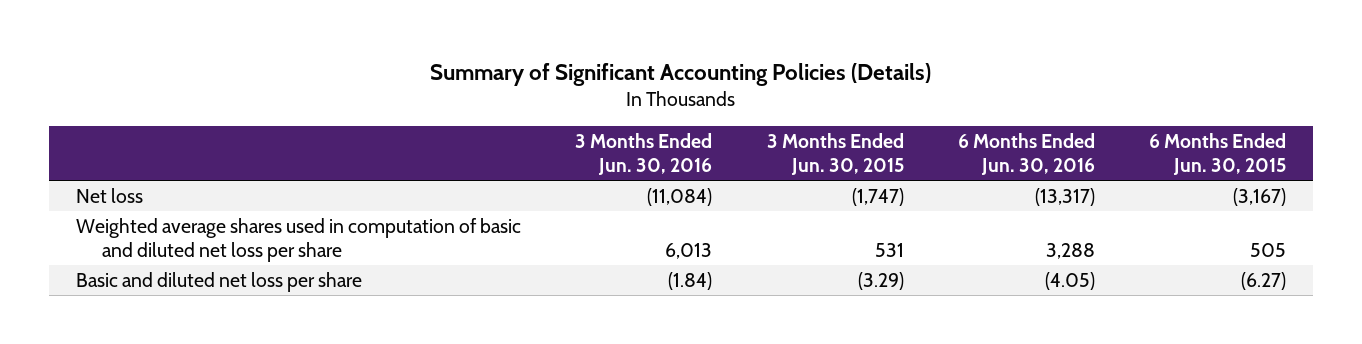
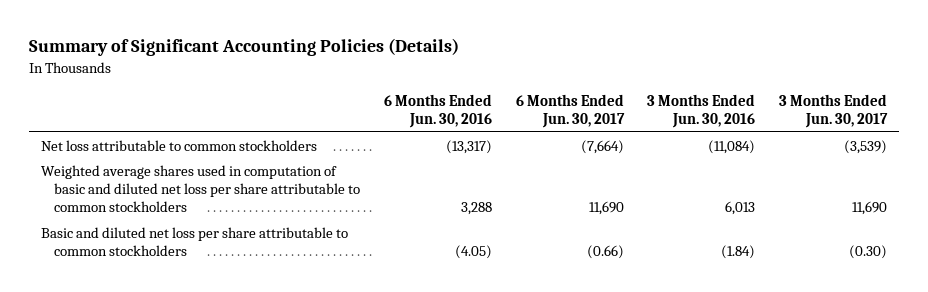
[766,133,904,176] 3 Months Ended Jun. 30, 2015 -> none
[1148,133,1286,176] 6 Months Ended Jun. 30, 2015 -> none
none -> [515,94,625,129] 6 Months Ended Jun. 30, 2017
none -> [779,94,889,129] 3 Months Ended Jun. 30, 2017
[76,187,144,203] Net loss -> [40,139,317,151] Net loss attributable to common stockholders
[76,217,522,262] Weighted average shares used in computation of basic and diluted net loss per share -> [40,164,360,213] Weighted average shares used in computation of basic and diluted net loss per share attributable to common stockholders
[76,271,363,292] Basic and diluted net loss per share -> [40,226,348,256] Basic and diluted net loss per share attributable to common stockholders

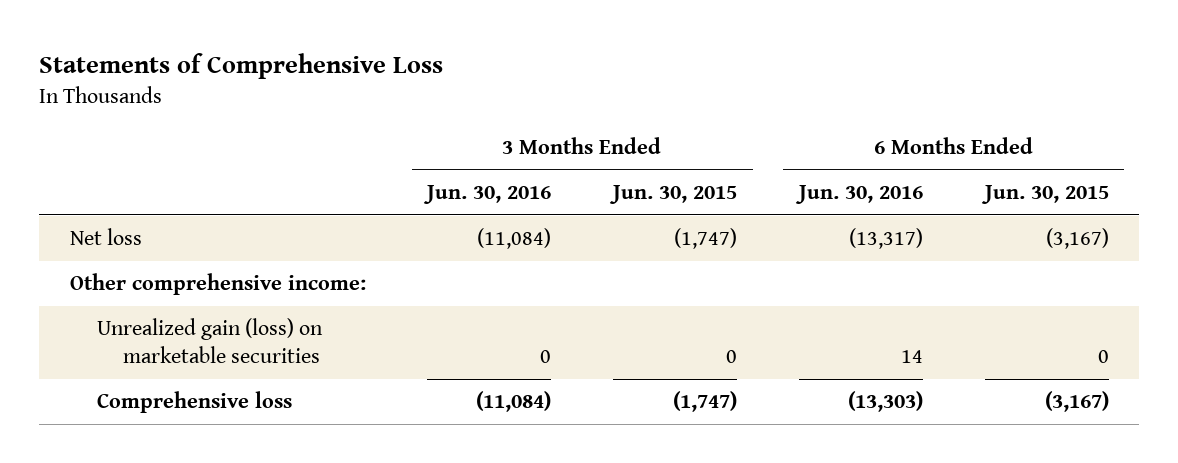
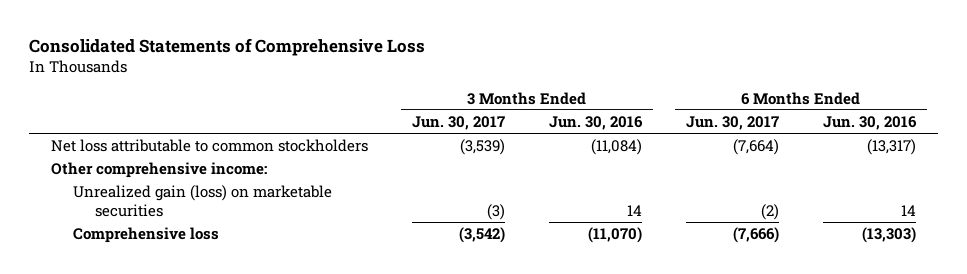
[38,53,443,80] Statements of Comprehensive Loss -> [28,37,425,56] Consolidated Statements of Comprehensive Loss
[609,185,738,205] Jun. 30, 2015 -> none
[980,185,1109,205] Jun. 30, 2015 -> none
none -> [411,115,505,130] Jun. 30, 2017
none -> [686,115,780,130] Jun. 30, 2017
[69,228,142,246] Net loss -> [50,139,368,153] Net loss attributable to common stockholders
[540,350,552,364] 0 -> [626,204,642,216] 14
[476,391,552,413] (11,084) -> [587,227,642,244] (11,070)

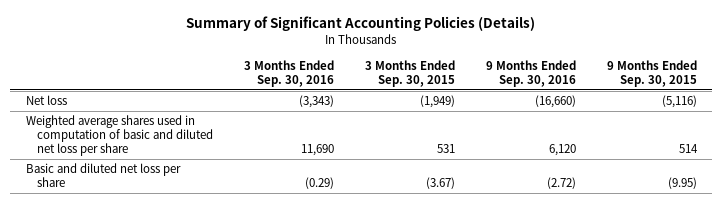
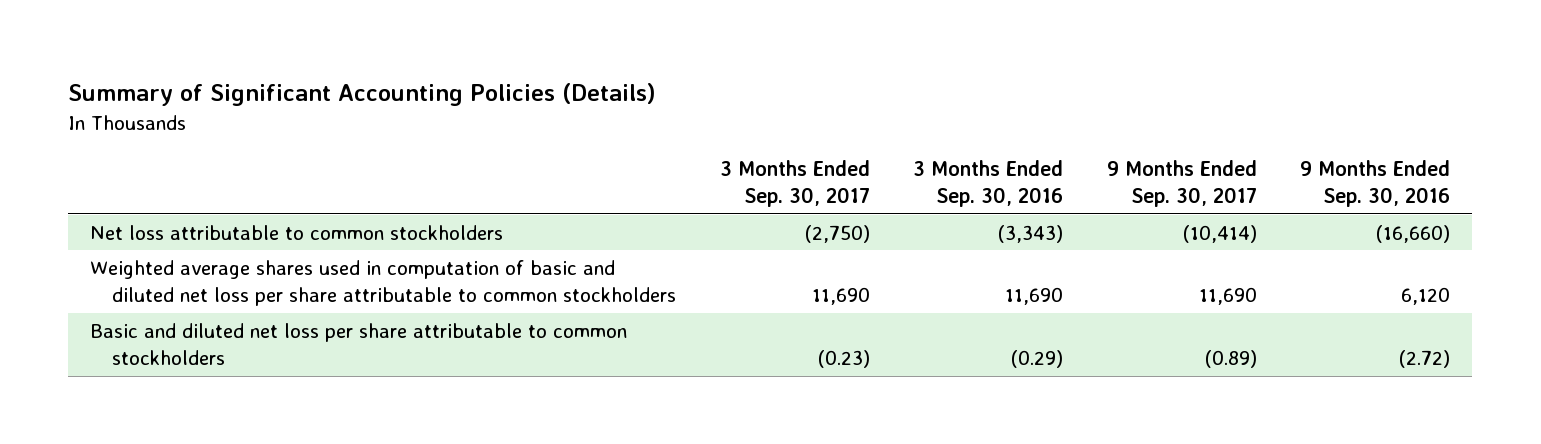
[364,59,455,87] 3 Months Ended Sep. 30, 2015 -> none
[606,59,697,87] 9 Months Ended Sep. 30, 2015 -> none
none -> [719,159,870,208] 3 Months Ended Sep. 30, 2017
none -> [1106,159,1257,208] 9 Months Ended Sep. 30, 2017
[25,95,67,106] Net loss -> [90,224,504,240] Net loss attributable to common stockholders
[25,115,214,156] Weighted average shares used in computation of basic and diluted net loss per share -> [90,259,677,307] Weighted average shares used in computation of basic and diluted net loss per share attributable to common stockholders
[25,163,181,188] Basic and diluted net loss per share -> [90,322,628,366] Basic and diluted net loss per share attributable to common stockholders

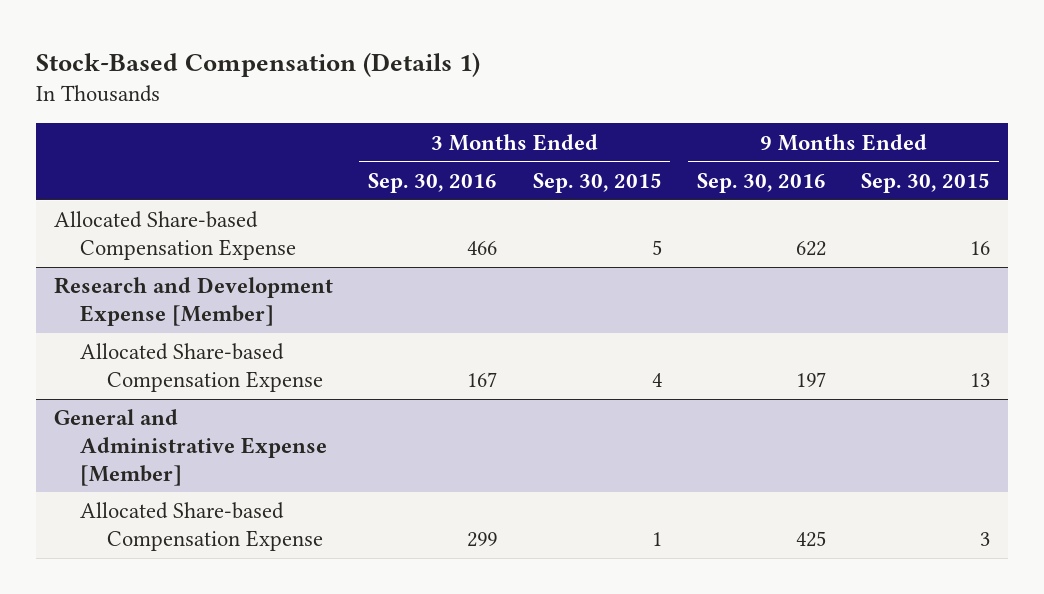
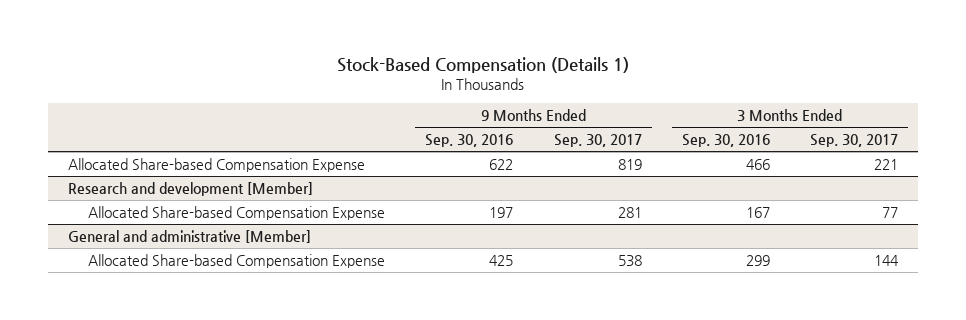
[532,172,662,193] Sep. 30, 2015 -> none
[861,172,991,193] Sep. 30, 2015 -> none
none -> [553,134,642,148] Sep. 30, 2017
none -> [809,134,898,148] Sep. 30, 2017
[53,277,333,326] Research and Development Expense [Member] -> [68,181,314,196] Research and development [Member]
[53,409,328,486] General and Administrative Expense [Member] -> [68,229,312,243] General and administrative [Member]

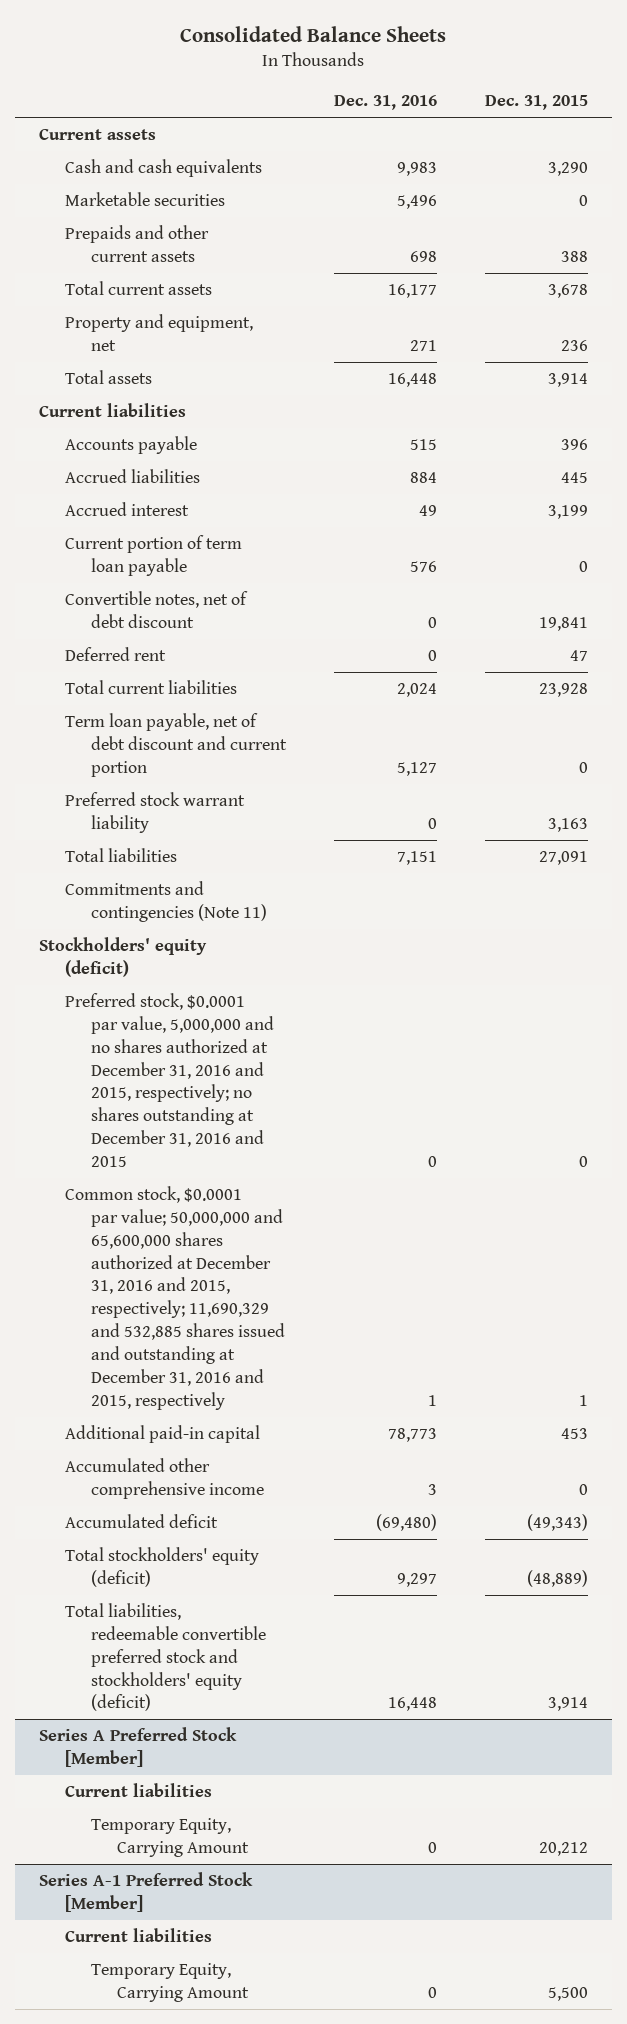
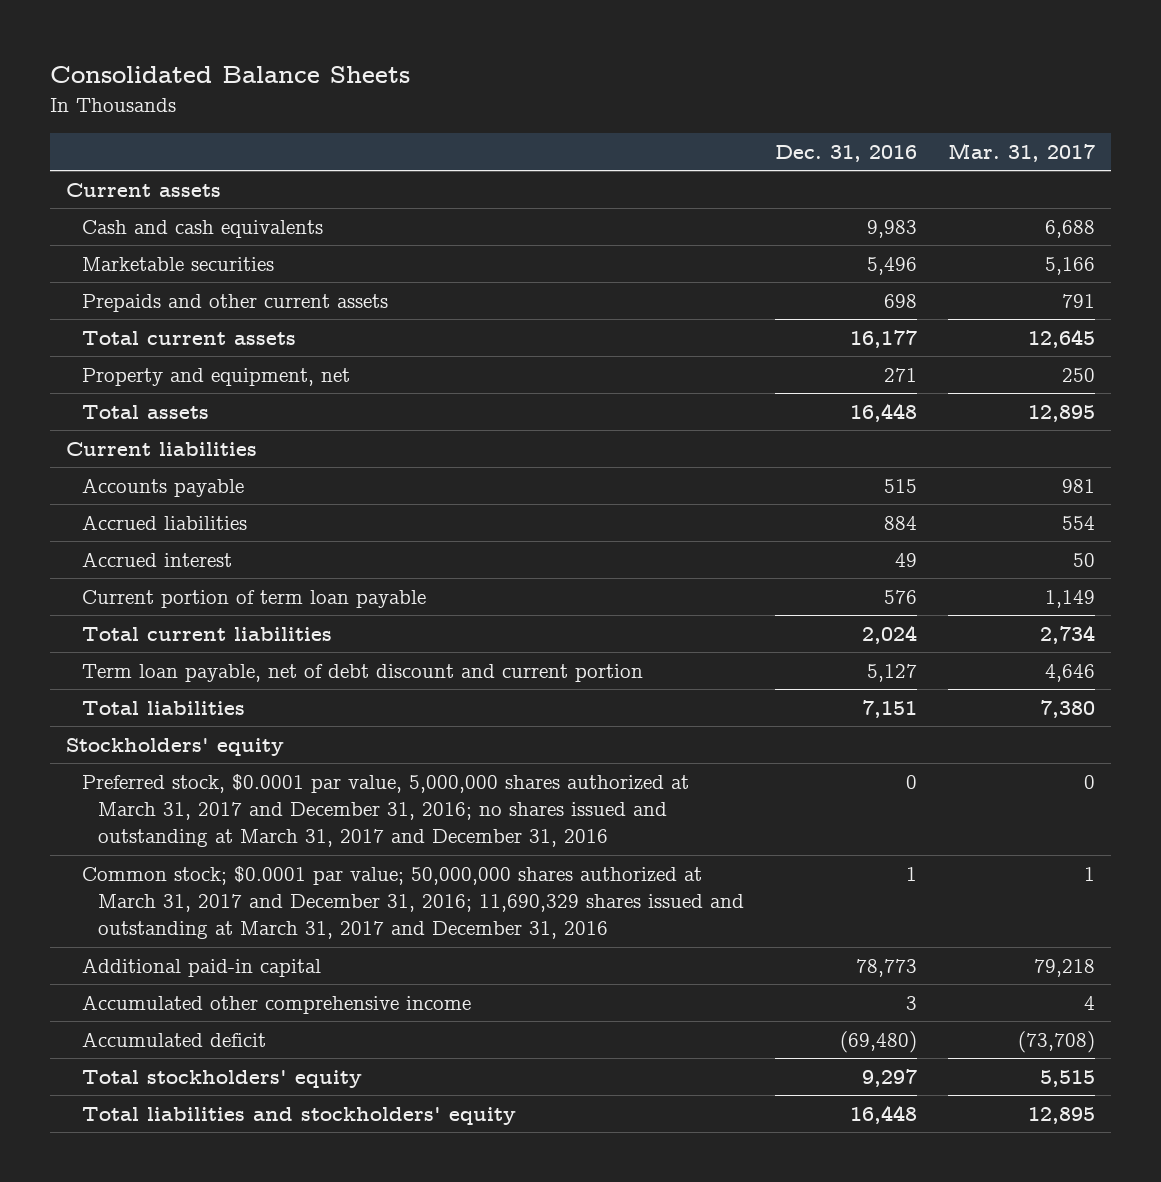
[484,95,588,111] Dec. 31, 2015 -> none
none -> [948,143,1096,163] Mar. 31, 2017
[64,590,248,628] Convertible notes, net of debt discount -> none
[64,646,166,661] Deferred rent -> none
[64,791,245,833] Preferred stock warrant liability -> none
[64,880,267,922] Commitments and contingencies (Note 11) -> none
[38,936,207,977] Stockholders' equity (deficit) -> [65,738,284,757] Stockholders' equity
[64,992,274,1167] Preferred stock, $0.0001 par value, 5,000,000 and no shares authorized at December 31, 2016 and 2015, respectively; no shares outstanding at December 31, 2016 and 2015 -> [81,774,689,848] Preferred stock, $0.0001 par value, 5,000,000 shares authorized at March 31, 2017 and December 31, 2016; no shares issued and outstanding at March 31, 2017 and December 31, 2016
[64,1185,285,1410] Common stock, $0.0001 par value; 50,000,000 and 65,600,000 shares authorized at December 31, 2016 and 2015, respectively; 11,690,329 and 532,885 shares issued and outstanding at December 31, 2016 and 2015, respectively -> [81,866,744,940] Common stock; $0.0001 par value; 50,000,000 shares authorized at March 31, 2017 and December 31, 2016; 11,690,329 shares issued and outstanding at March 31, 2017 and December 31, 2016
[38,1726,237,1767] Series A Preferred Stock [Member] -> none
[64,1782,212,1797] Current liabilities -> none
[90,1817,249,1857] Temporary Equity, Carrying Amount -> none
[38,1871,253,1912] Series A-1 Preferred Stock [Member] -> none
[64,1927,212,1942] Current liabilities -> none
[90,1962,249,2002] Temporary Equity, Carrying Amount -> none
[64,1546,259,1587] Total stockholders' equity (deficit) -> [81,1070,362,1089] Total stockholders' equity
[64,1602,266,1712] Total liabilities, redeemable convertible preferred stock and stockholders' equity (deficit) -> [81,1107,516,1126] Total liabilities and stockholders' equity

